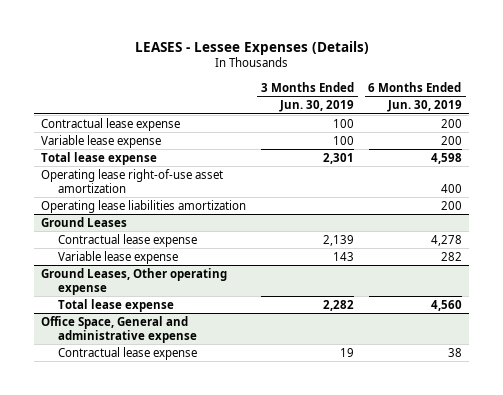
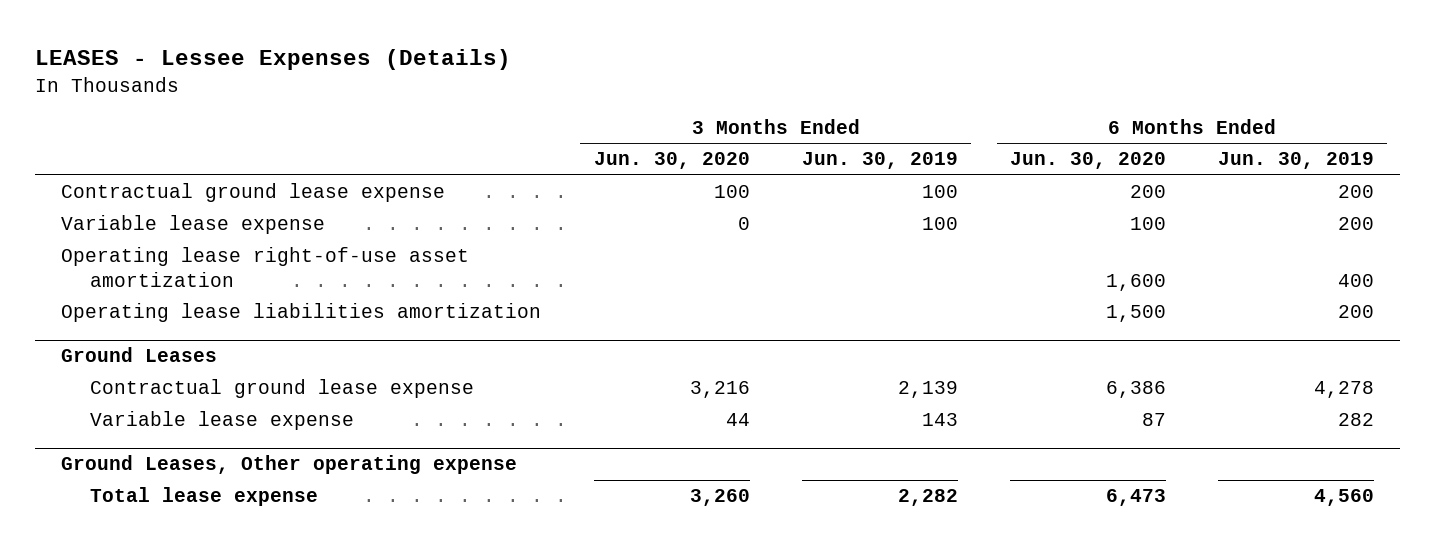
none -> [593,152,750,170] Jun. 30, 2020
none -> [1010,152,1167,170] Jun. 30, 2020
[41,117,181,131] Contractual lease expense -> [61,183,446,203] Contractual ground lease expense
[41,151,158,165] Total lease expense -> none
[57,233,197,247] Contractual lease expense -> [89,379,474,399] Contractual ground lease expense
[41,315,197,343] Office Space, General and administrative expense -> none
[57,346,197,360] Contractual lease expense -> none

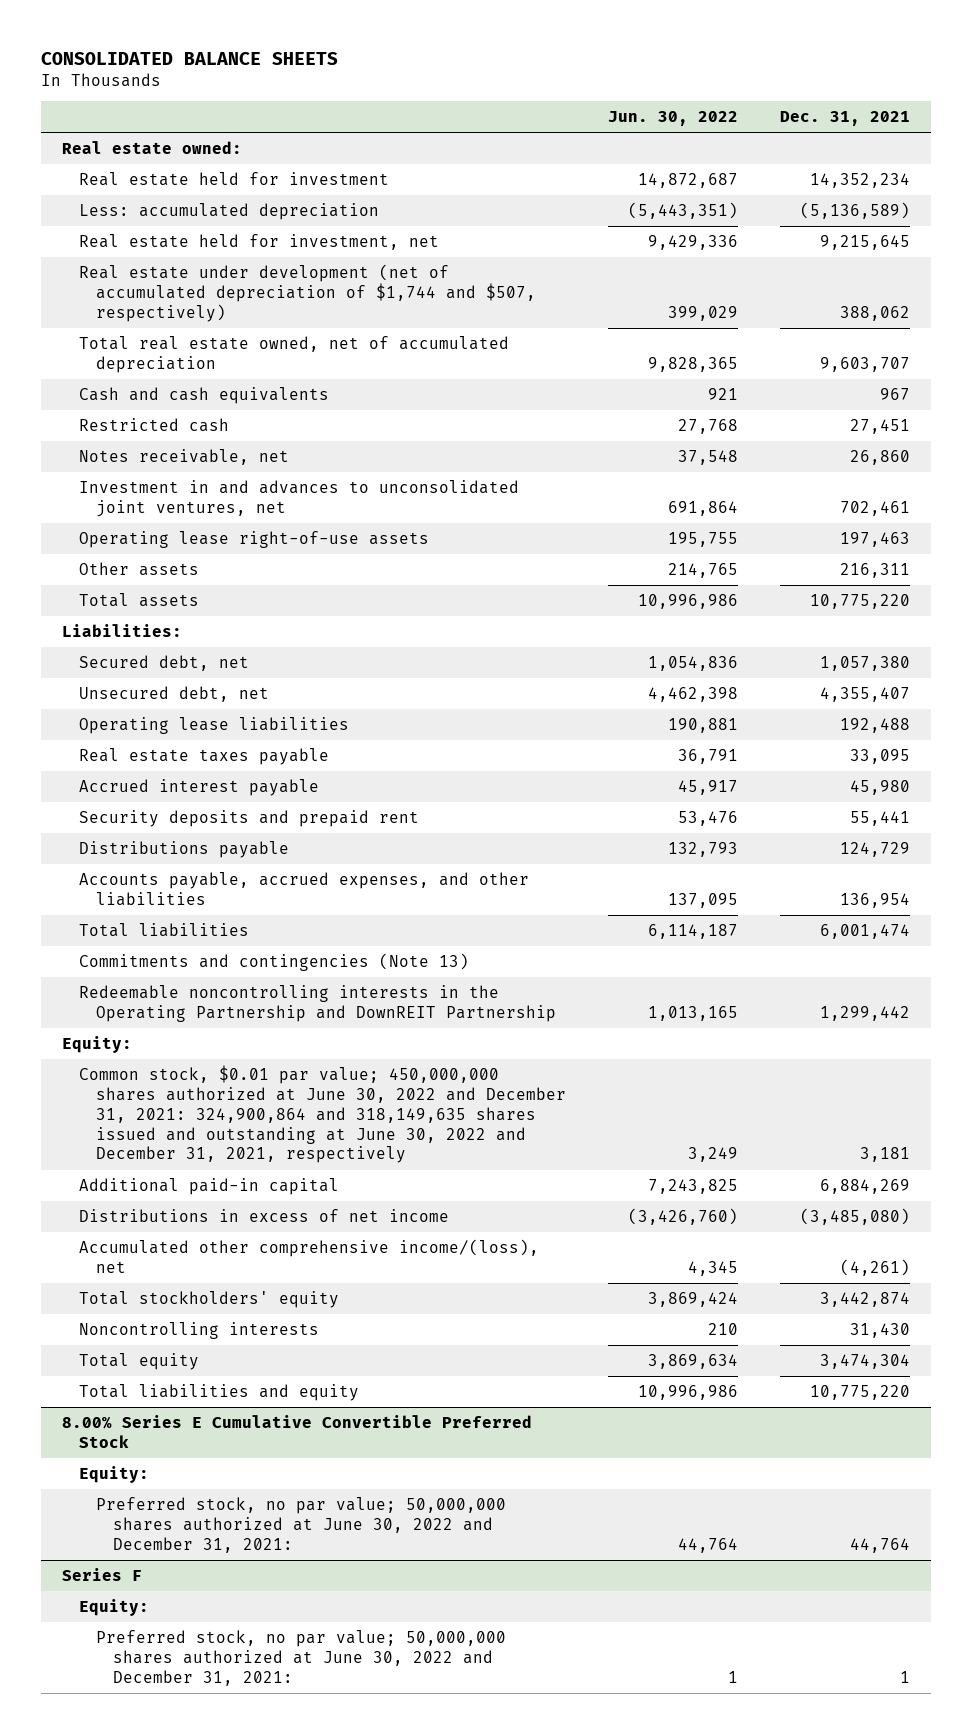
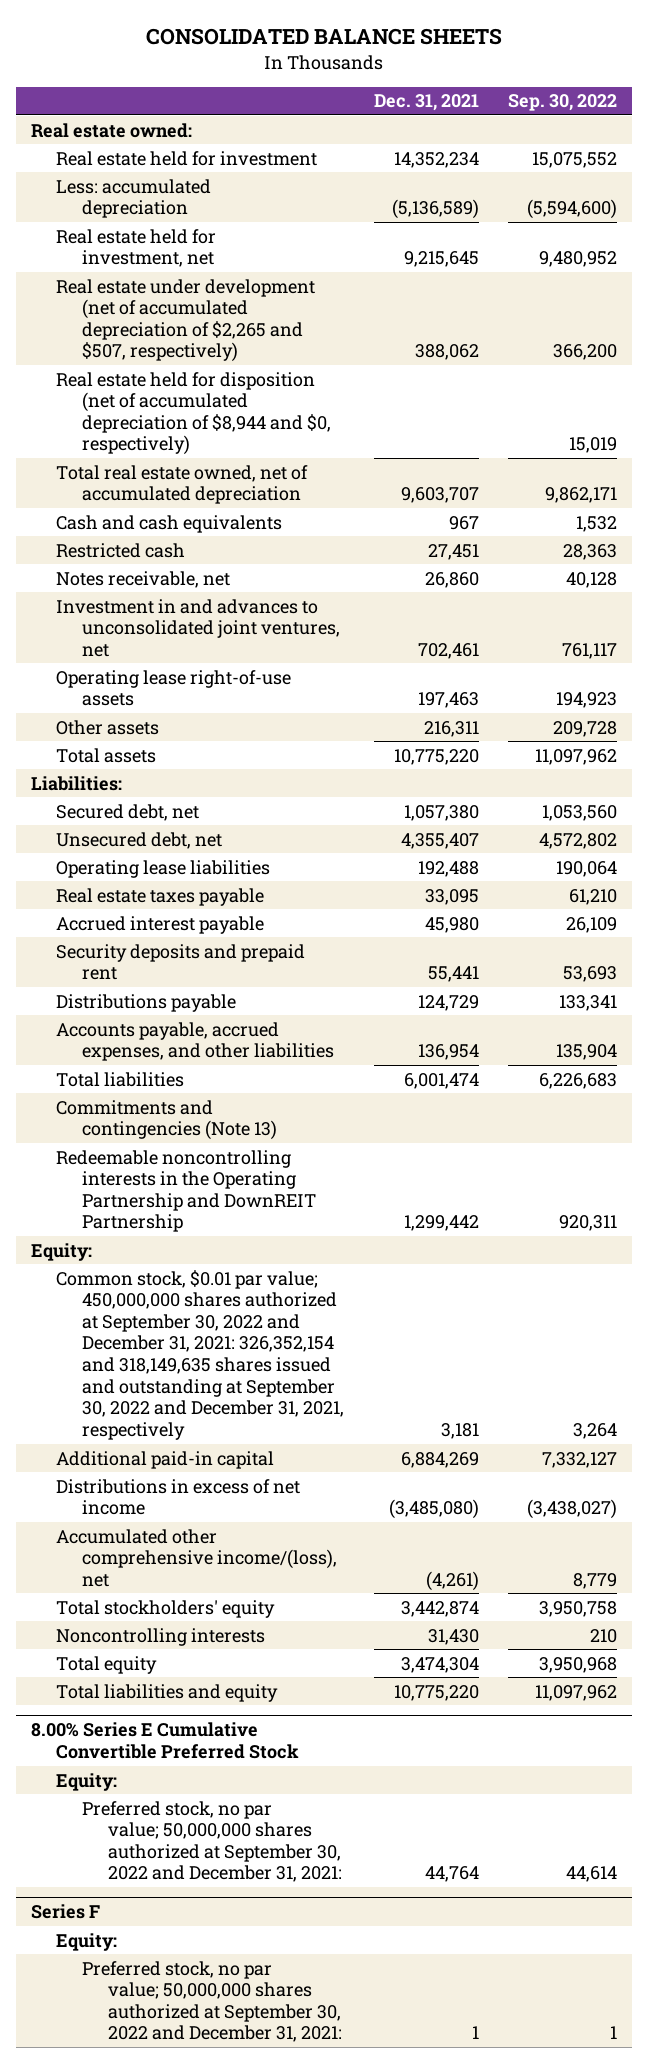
[607,111,738,127] Jun. 30, 2022 -> none
none -> [507,94,617,112] Sep. 30, 2022
[78,264,537,322] Real estate under development (net of accumulated depreciation of $1,744 and $507, respectively) -> [56,278,316,363] Real estate under development (net of accumulated depreciation of $2,265 and $507, respectively)
none -> [56,371,332,456] Real estate held for disposition (net of accumulated depreciation of $8,944 and $0, respectively)
[78,1065,567,1164] Common stock, $0.01 par value; 450,000,000 shares authorized at June 30, 2022 and December 31, 2021: 324,900,864 and 318,149,635 shares issued and outstanding at June 30, 2022 and December 31, 2021, respectively -> [56,1269,345,1441] Common stock, $0.01 par value; 450,000,000 shares authorized at September 30, 2022 and December 31, 2021: 326,352,154 and 318,149,635 shares issued and outstanding at September 30, 2022 and December 31, 2021, respectively
[96,1497,507,1553] Preferred stock, no par value; 50,000,000 shares authorized at June 30, 2022 and December 31, 2021: -> [82,1800,343,1883] Preferred stock, no par value; 50,000,000 shares authorized at September 30, 2022 and December 31, 2021:
[96,1630,507,1686] Preferred stock, no par value; 50,000,000 shares authorized at June 30, 2022 and December 31, 2021: -> [82,1960,343,2043] Preferred stock, no par value; 50,000,000 shares authorized at September 30, 2022 and December 31, 2021:

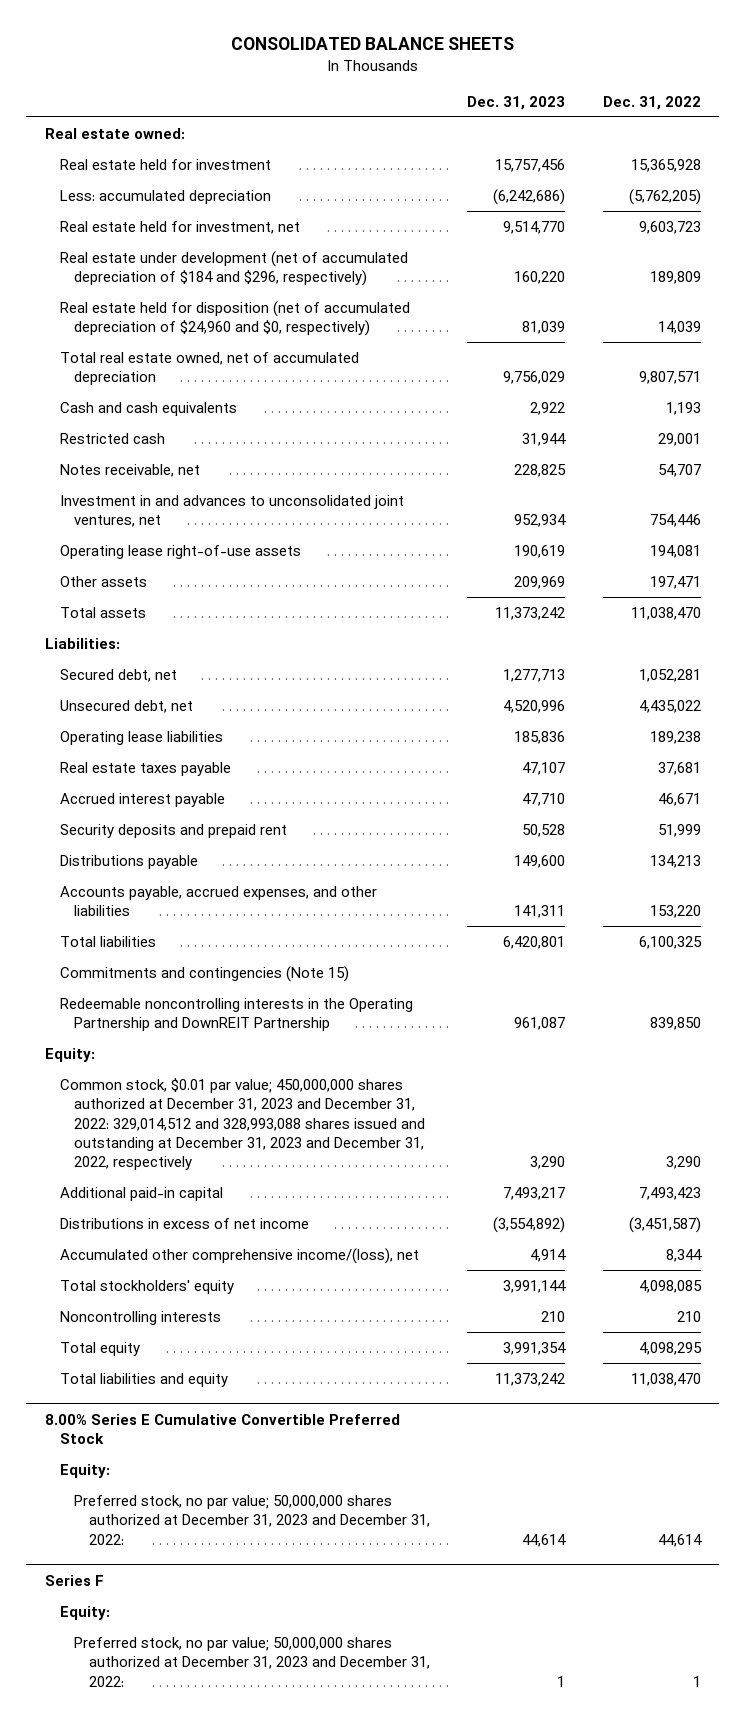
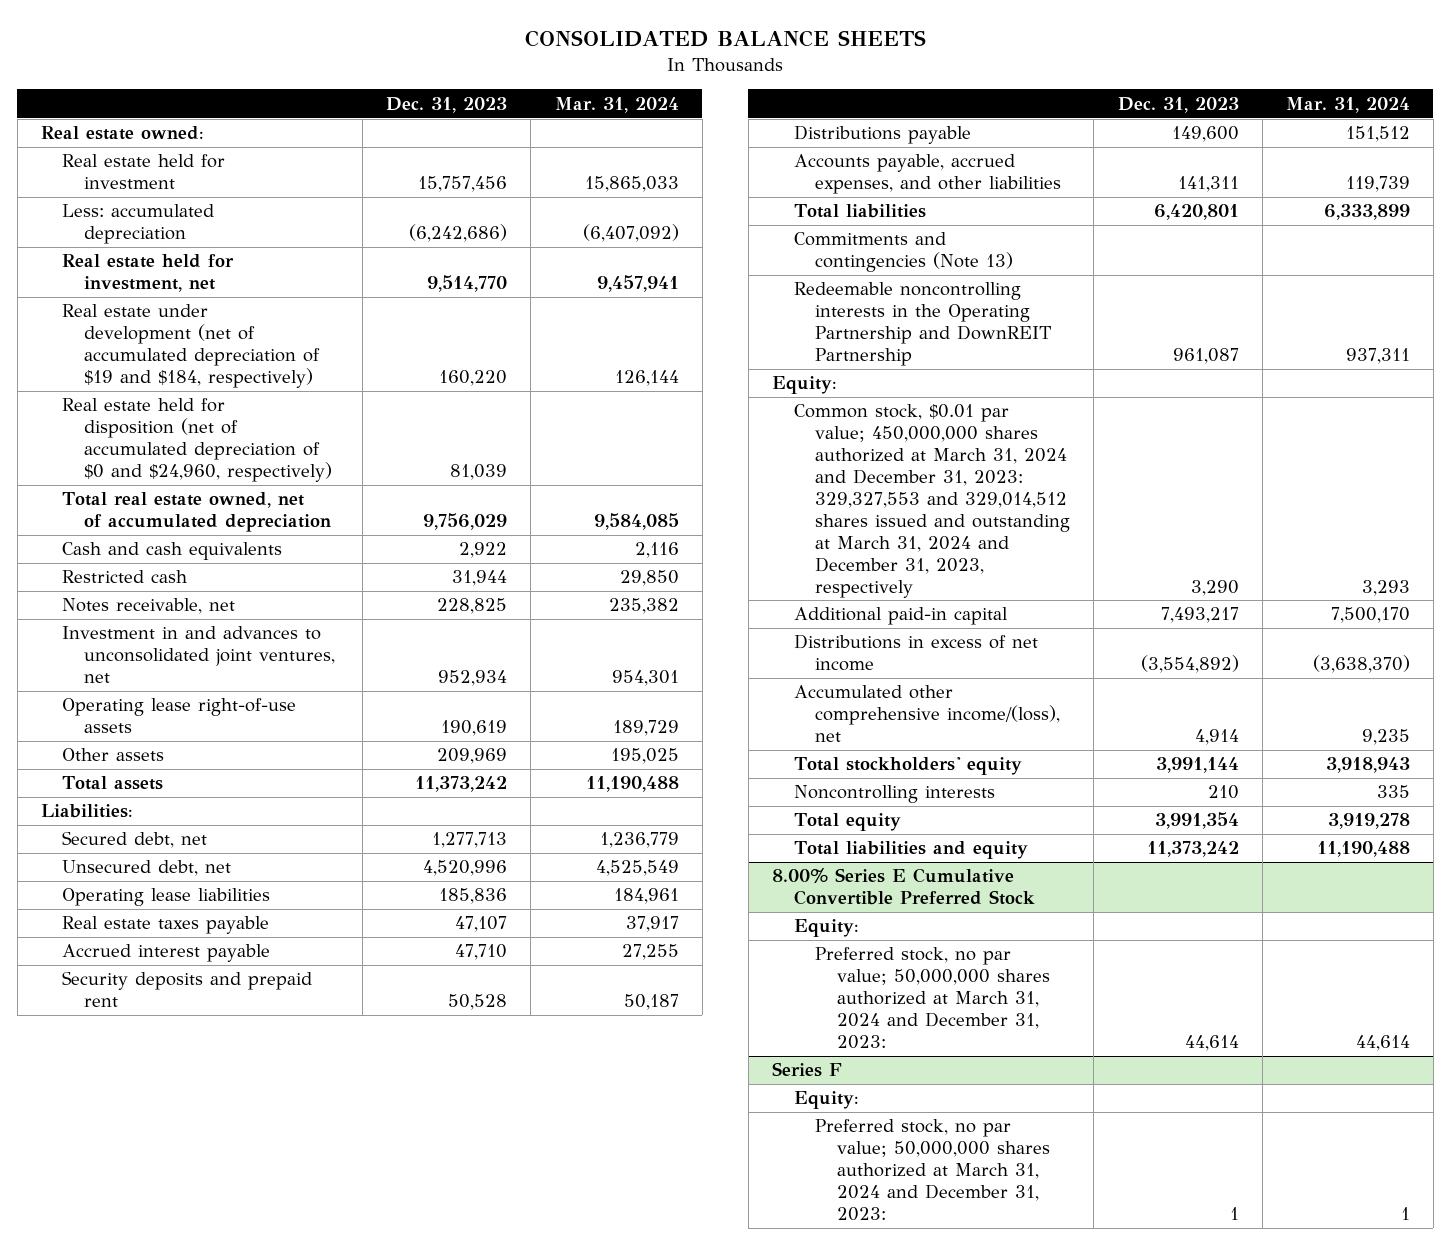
[602,95,701,110] Dec. 31, 2022 -> none
none -> [554,96,679,113] Mar. 31, 2024
[59,250,408,287] Real estate under development (net of accumulated depreciation of $184 and $296, respectively) -> [62,304,320,389] Real estate under development (net of accumulated depreciation of $19 and $184, respectively)
[59,300,410,337] Real estate held for disposition (net of accumulated depreciation of $24,960 and $0, respectively) -> [62,398,332,483] Real estate held for disposition (net of accumulated depreciation of $0 and $24,960, respectively)
[59,965,349,982] Commitments and contingencies (Note 15) -> [793,232,1014,273] Commitments and contingencies (Note 13)
[59,1077,426,1171] Common stock, $0.01 par value; 450,000,000 shares authorized at December 31, 2023 and December 31, 2022: 329,014,512 and 328,993,088 shares issued and outstanding at December 31, 2023 and December 31, 2022, respectively -> [793,404,1071,598] Common stock, $0.01 par value; 450,000,000 shares authorized at March 31, 2024 and December 31, 2023: 329,327,553 and 329,014,512 shares issued and outstanding at March 31, 2024 and December 31, 2023, respectively
[74,1494,430,1545] Preferred stock, no par value; 50,000,000 shares authorized at December 31, 2023 and December 31, 2022: -> [815,947,1050,1050] Preferred stock, no par value; 50,000,000 shares authorized at March 31, 2024 and December 31, 2023:
[74,1636,430,1687] Preferred stock, no par value; 50,000,000 shares authorized at December 31, 2023 and December 31, 2022: -> [815,1119,1050,1222] Preferred stock, no par value; 50,000,000 shares authorized at March 31, 2024 and December 31, 2023:

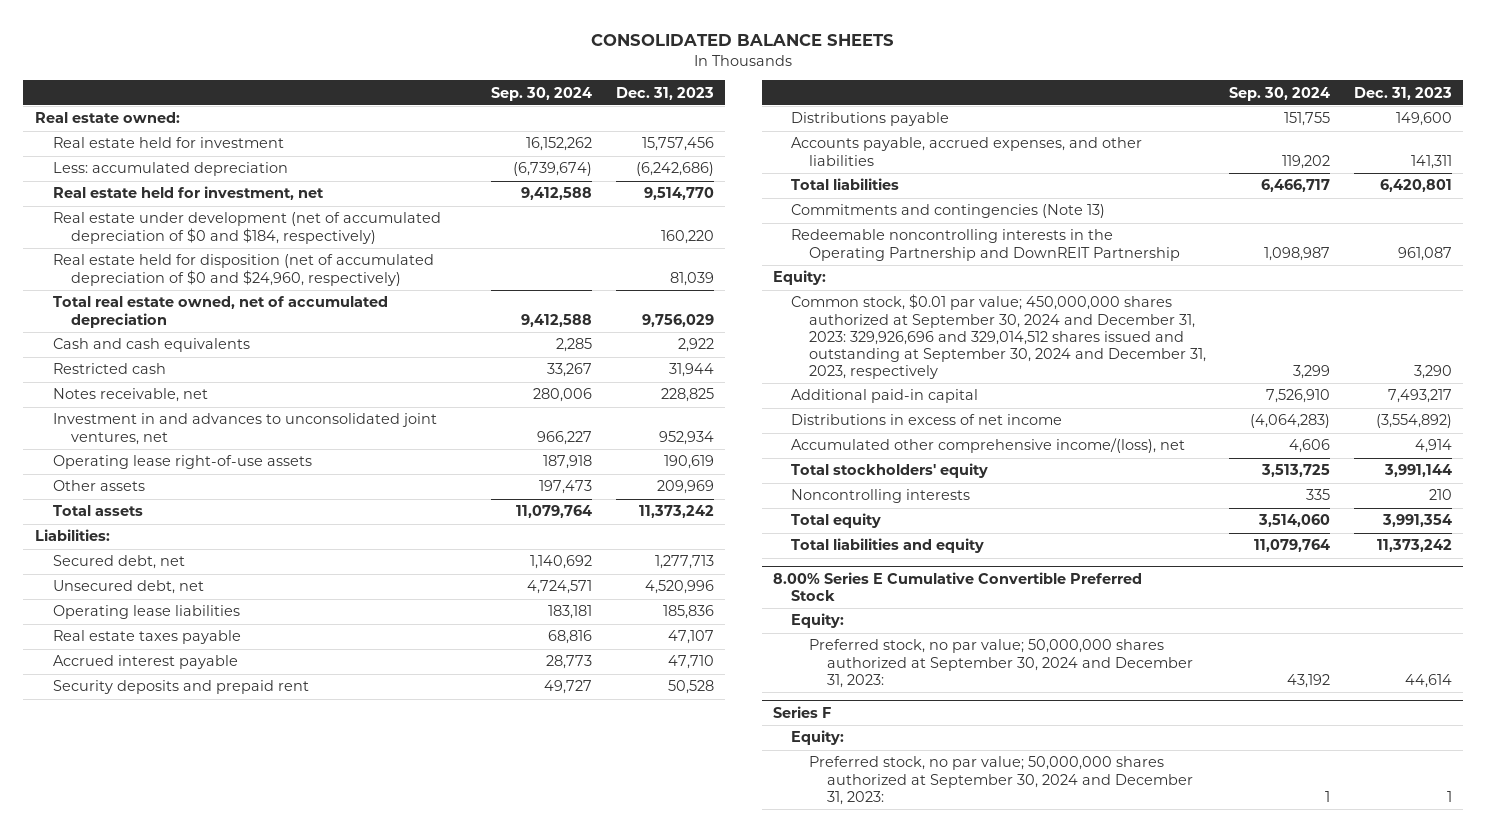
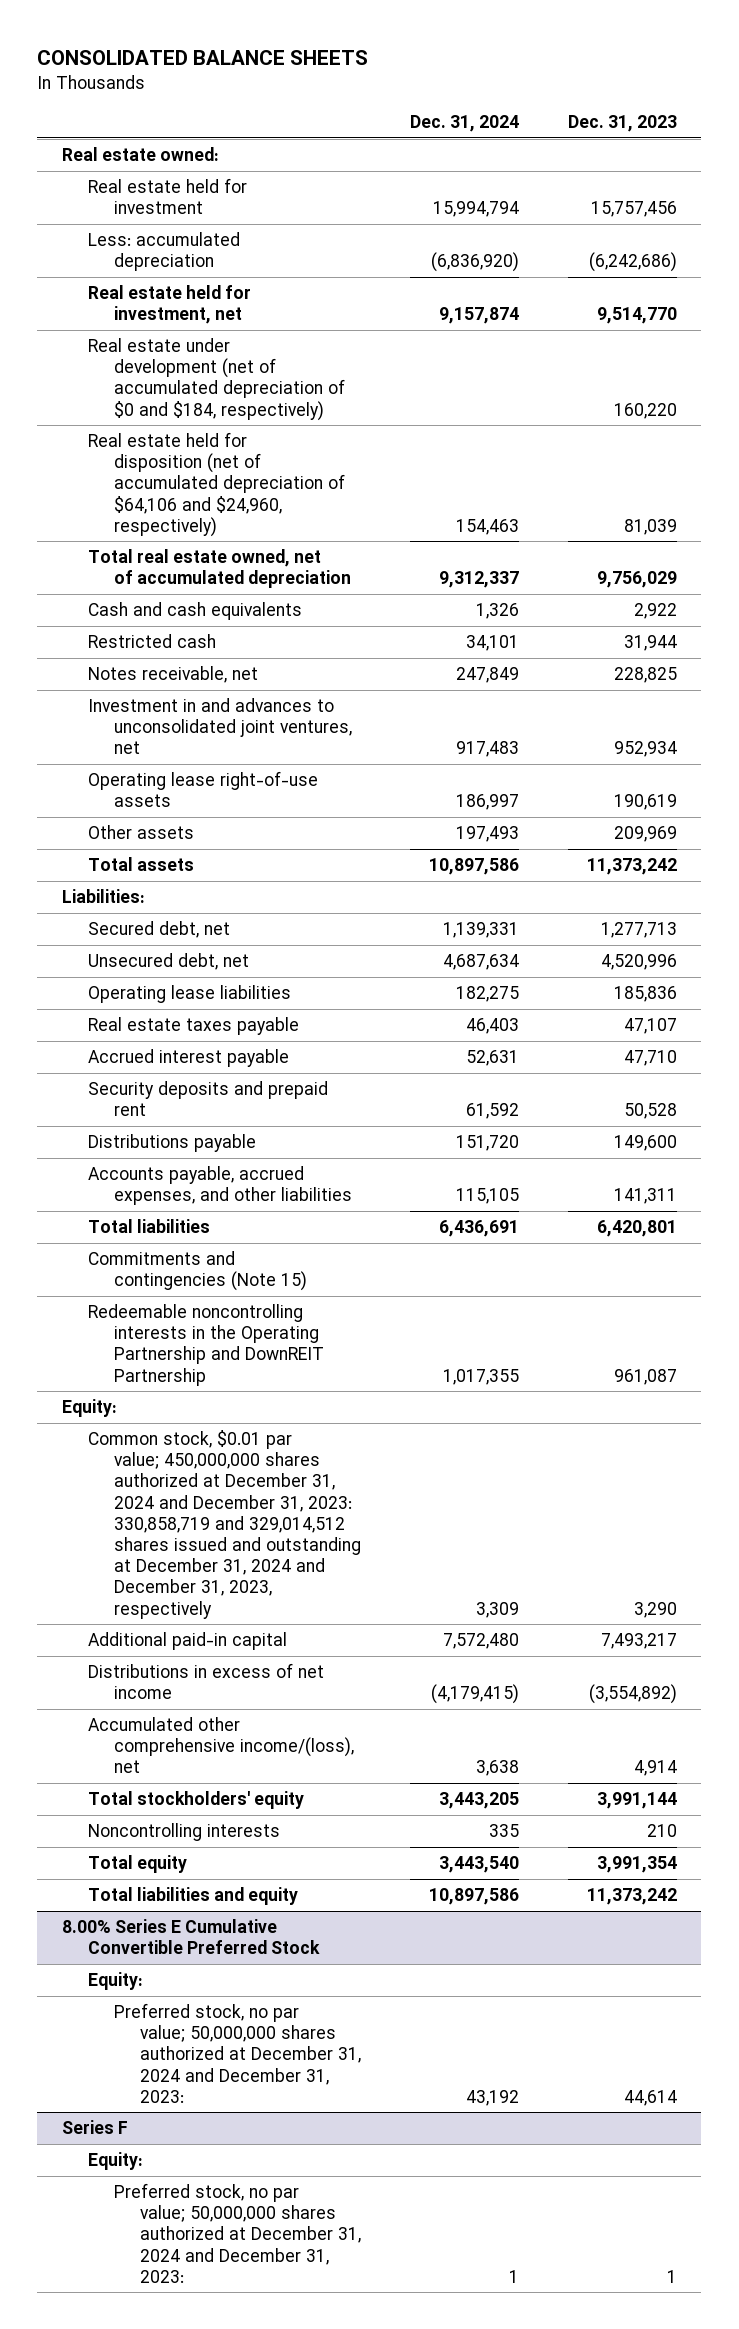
[491,86,593,101] Sep. 30, 2024 -> none
none -> [409,115,519,133] Dec. 31, 2024
[53,254,435,286] Real estate held for disposition (net of accumulated depreciation of $0 and $24,960, respectively) -> [87,432,345,537] Real estate held for disposition (net of accumulated depreciation of $64,106 and $24,960, respectively)
[791,204,1106,219] Commitments and contingencies (Note 13) -> [87,1251,307,1292] Commitments and contingencies (Note 15)
[791,294,1207,379] Common stock, $0.01 par value; 450,000,000 shares authorized at September 30, 2024 and December 31, 2023: 329,926,696 and 329,014,512 shares issued and outstanding at September 30, 2024 and December 31, 2023, respectively -> [87,1430,361,1619] Common stock, $0.01 par value; 450,000,000 shares authorized at December 31, 2024 and December 31, 2023: 330,858,719 and 329,014,512 shares issued and outstanding at December 31, 2024 and December 31, 2023, respectively
[809,639,1194,688] Preferred stock, no par value; 50,000,000 shares authorized at September 30, 2024 and December 31, 2023: -> [113,2003,361,2103] Preferred stock, no par value; 50,000,000 shares authorized at December 31, 2024 and December 31, 2023:
[809,756,1194,805] Preferred stock, no par value; 50,000,000 shares authorized at September 30, 2024 and December 31, 2023: -> [113,2183,361,2283] Preferred stock, no par value; 50,000,000 shares authorized at December 31, 2024 and December 31, 2023:

